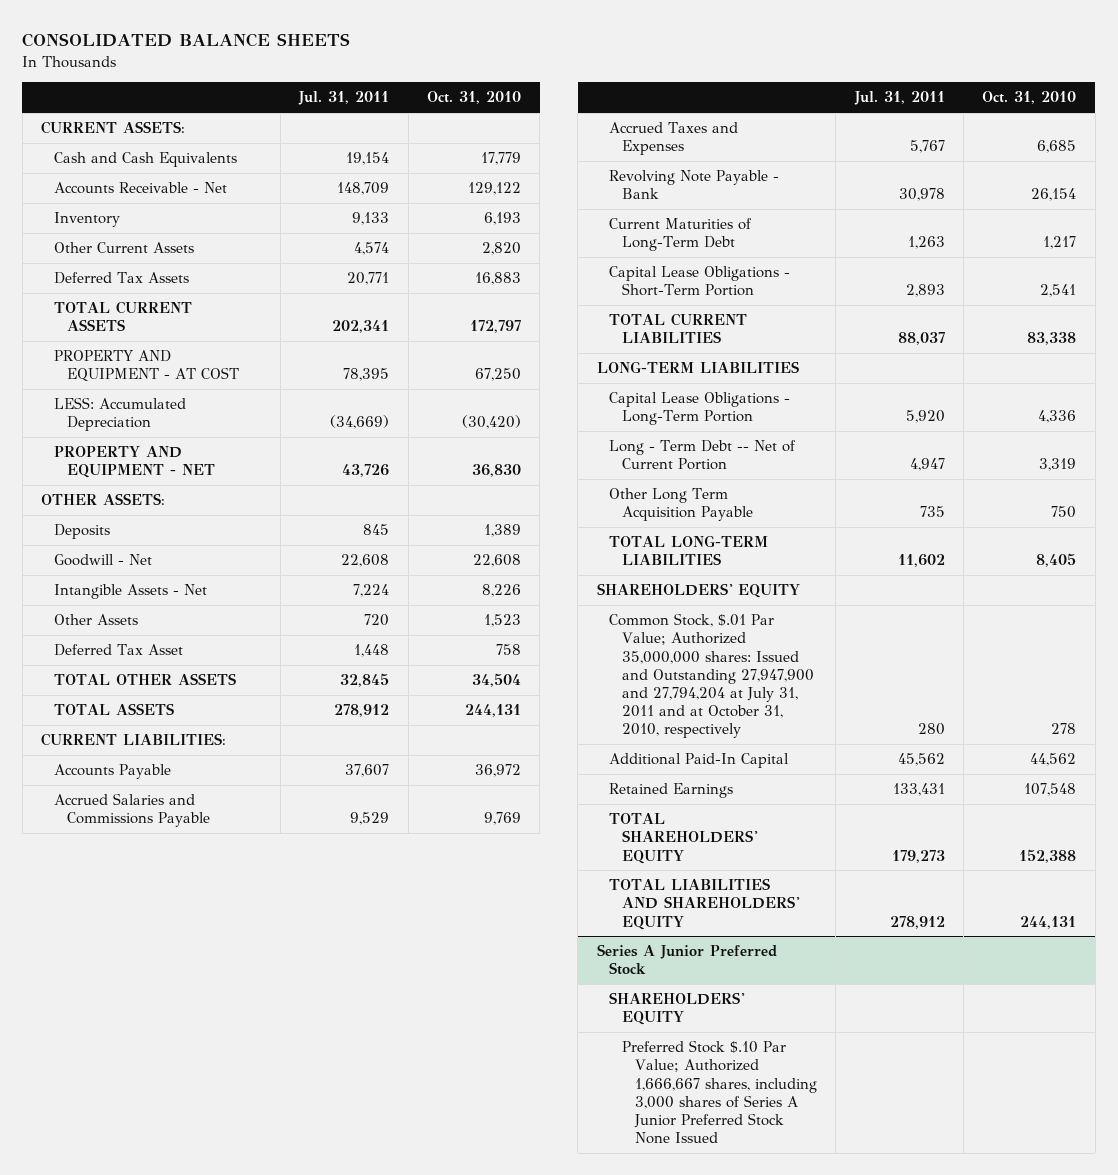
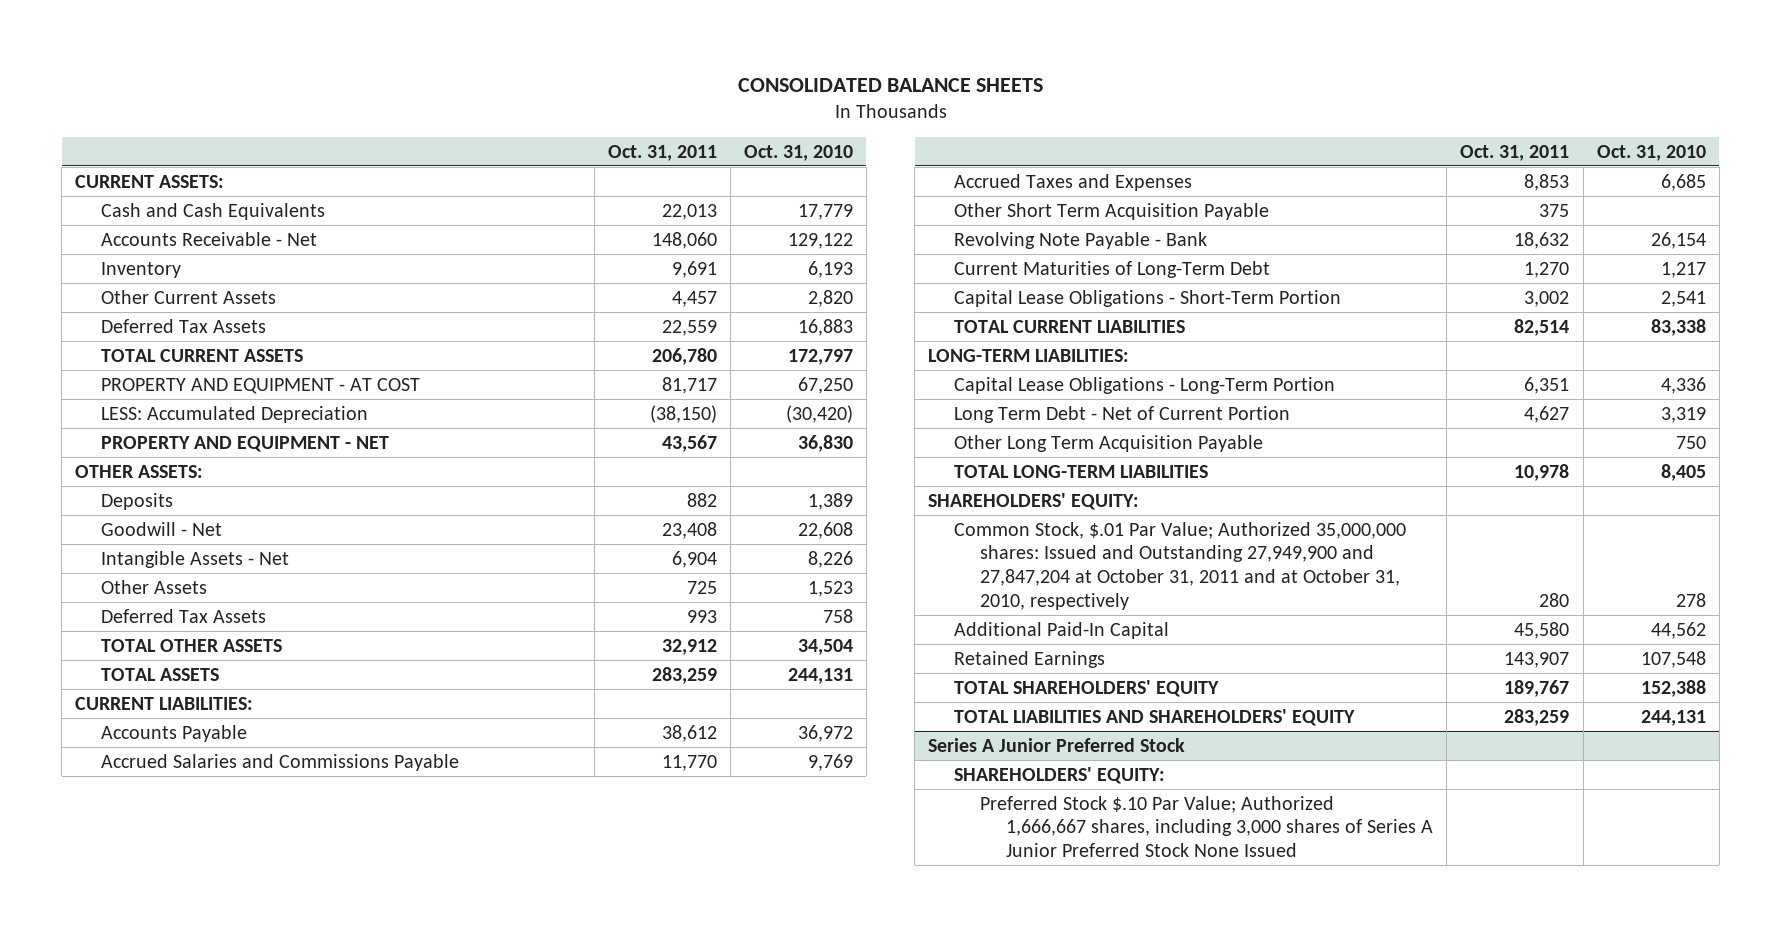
[298,91,390,106] Jul. 31, 2011 -> none
none -> [607,144,717,161] Oct. 31, 2011
[54,644,184,657] Deferred Tax Asset -> [101,608,267,623] Deferred Tax Assets
none -> [954,202,1270,220] Other Short Term Acquisition Payable
[596,361,799,374] LONG-TERM LIABILITIES -> [928,348,1130,362] LONG-TERM LIABILITIES:
[609,440,797,471] Long - Term Debt -- Net of Current Portion -> [954,405,1291,423] Long Term Debt - Net of Current Portion
[596,583,800,599] SHAREHOLDERS' EQUITY -> [928,492,1140,510] SHAREHOLDERS' EQUITY:
[609,613,815,738] Common Stock, $.01 Par Value; Authorized 35,000,000 shares: Issued and Outstanding 27,947,900 and 27,794,204 at July 31, 2011 and at October 31, 2010, respectively -> [954,521,1407,610] Common Stock, $.01 Par Value; Authorized 35,000,000 shares: Issued and Outstanding 27,949,900 and 27,847,204 at October 31, 2011 and at October 31, 2010, respectively
[609,992,746,1026] SHAREHOLDERS' EQUITY -> [954,766,1166,784] SHAREHOLDERS' EQUITY:

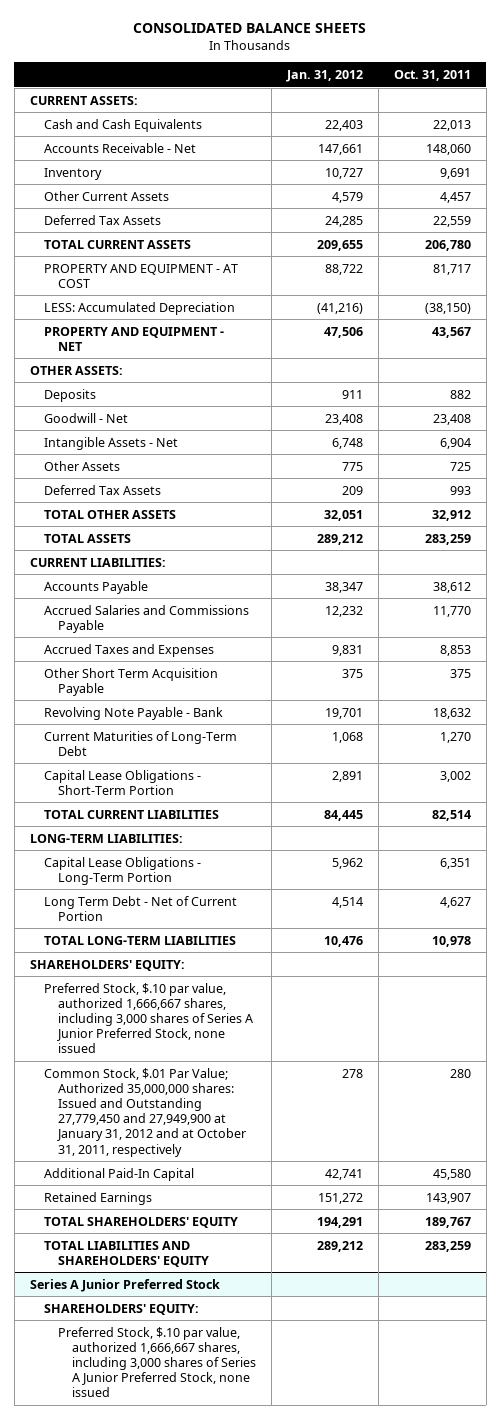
[743,144,853,161] Oct. 31, 2010 -> none
none -> [285,69,363,82] Jan. 31, 2012
[954,434,1264,452] Other Long Term Acquisition Payable -> none
none -> [43,982,253,1054] Preferred Stock, $.10 par value, authorized 1,666,667 shares, including 3,000 shares of Series A Junior Preferred Stock, none issued
[954,521,1407,610] Common Stock, $.01 Par Value; Authorized 35,000,000 shares: Issued and Outstanding 27,949,900 and 27,847,204 at October 31, 2011 and at October 31, 2010, respectively -> [43,1067,246,1157] Common Stock, $.01 Par Value; Authorized 35,000,000 shares: Issued and Outstanding 27,779,450 and 27,949,900 at January 31, 2012 and at October 31, 2011, respectively
[980,795,1434,858] Preferred Stock $.10 Par Value; Authorized 1,666,667 shares, including 3,000 shares of Series A Junior Preferred Stock None Issued -> [57,1326,256,1398] Preferred Stock, $.10 par value, authorized 1,666,667 shares, including 3,000 shares of Series A Junior Preferred Stock, none issued

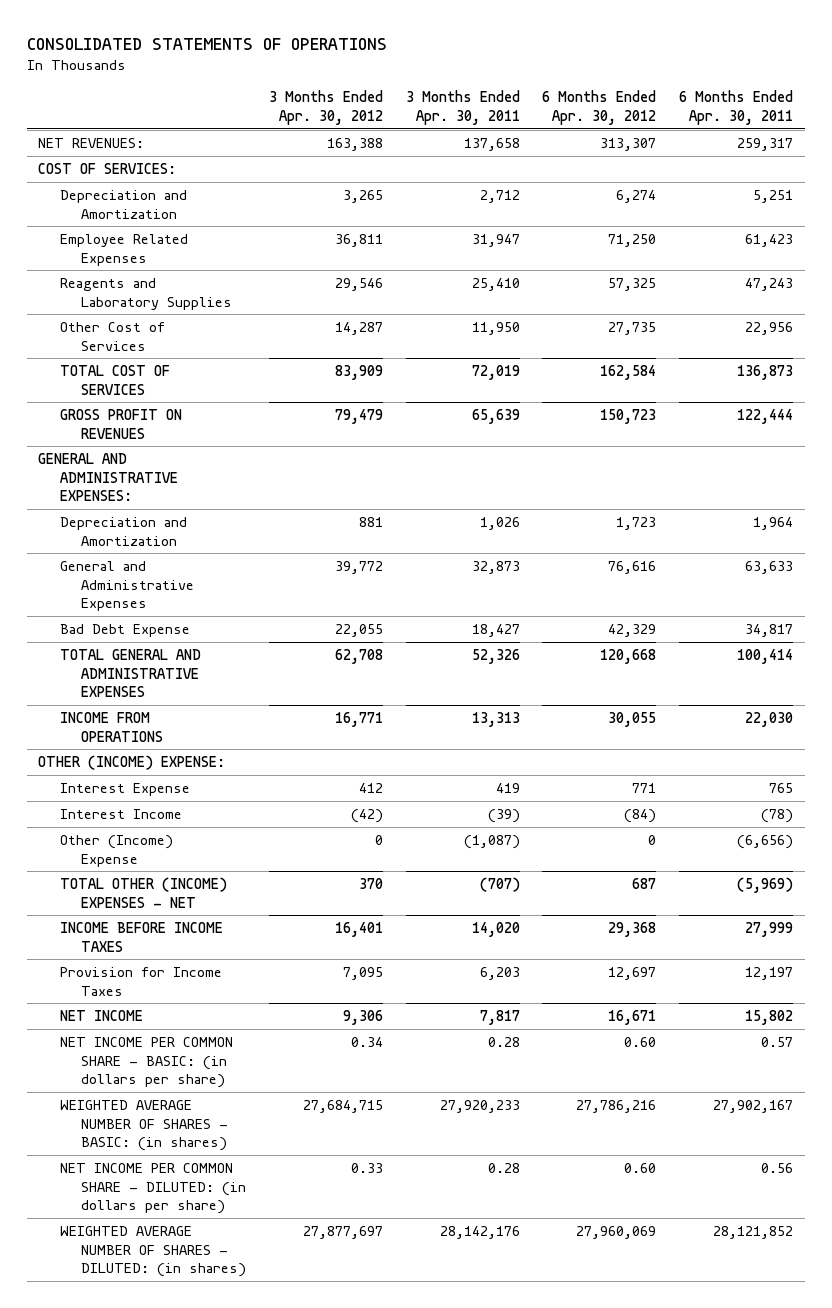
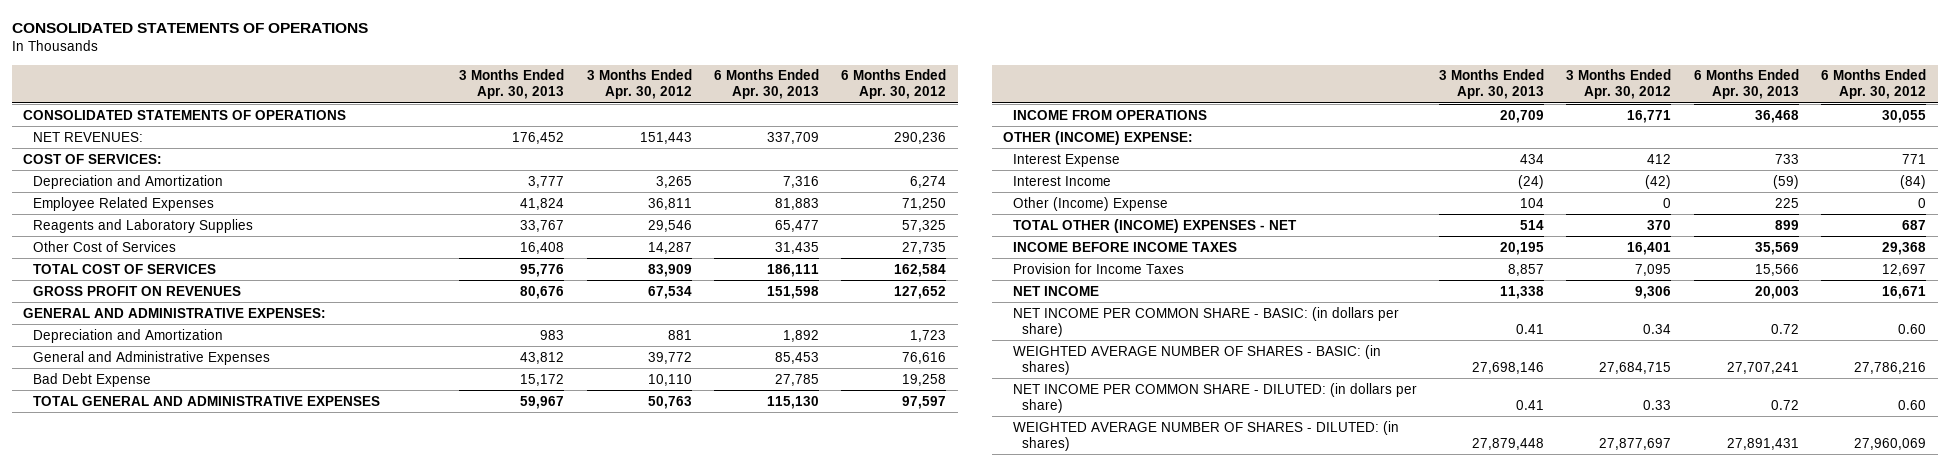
[405,90,520,125] 3 Months Ended Apr. 30, 2011 -> none
[679,90,794,125] 6 Months Ended Apr. 30, 2011 -> none
none -> [459,69,565,100] 3 Months Ended Apr. 30, 2013
none -> [714,69,820,100] 6 Months Ended Apr. 30, 2013
none -> [22,109,346,120] CONSOLIDATED STATEMENTS OF OPERATIONS
[326,137,383,151] 163,388 -> [639,131,692,144] 151,443
[600,137,657,151] 313,307 -> [894,131,947,144] 290,236
[334,408,383,424] 79,479 -> [647,285,692,299] 67,534
[600,408,657,424] 150,723 -> [894,285,947,299] 127,652
[334,623,383,637] 22,055 -> [647,373,692,386] 10,110
[608,623,657,637] 42,329 -> [902,373,947,386] 19,258
[334,648,383,664] 62,708 -> [647,395,692,409] 50,763
[600,648,657,664] 120,668 -> [902,395,947,409] 97,597

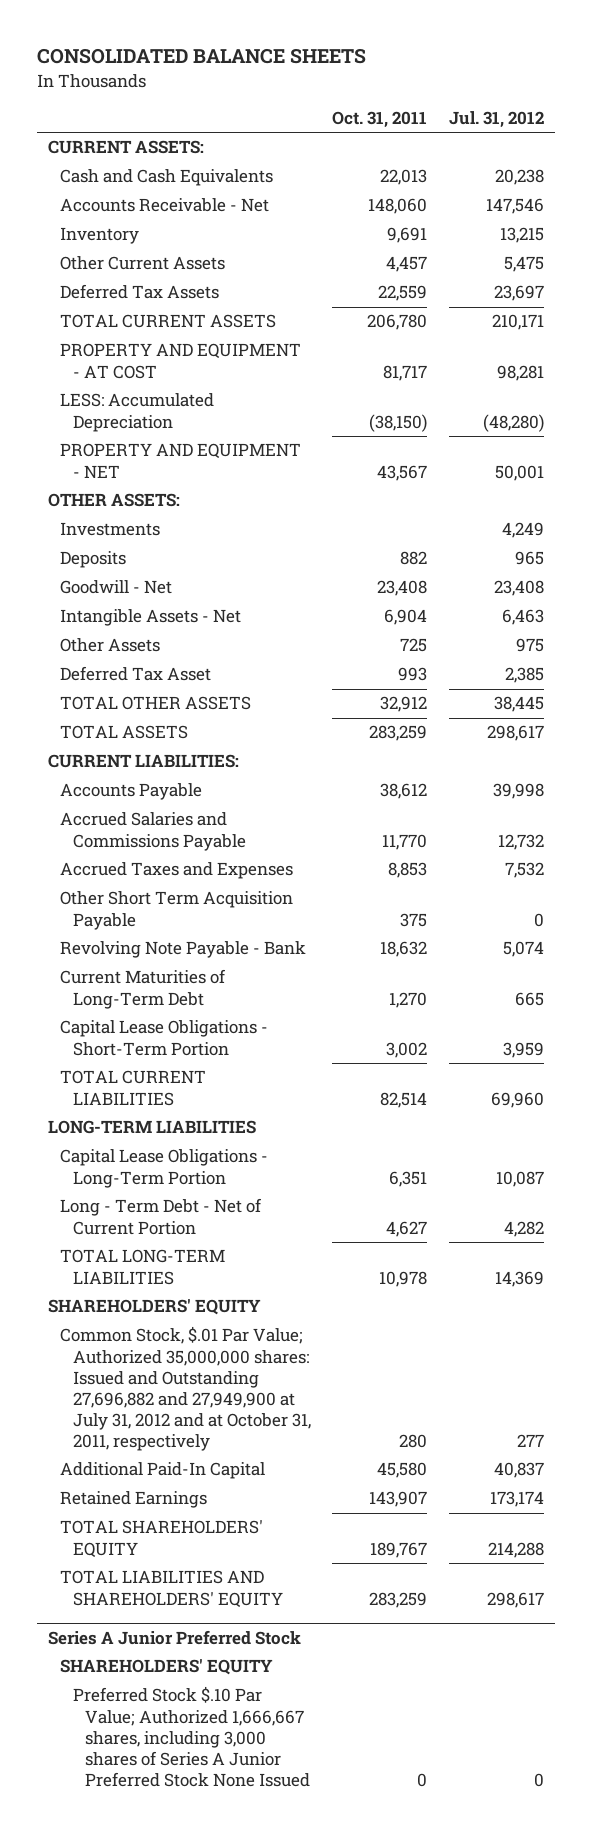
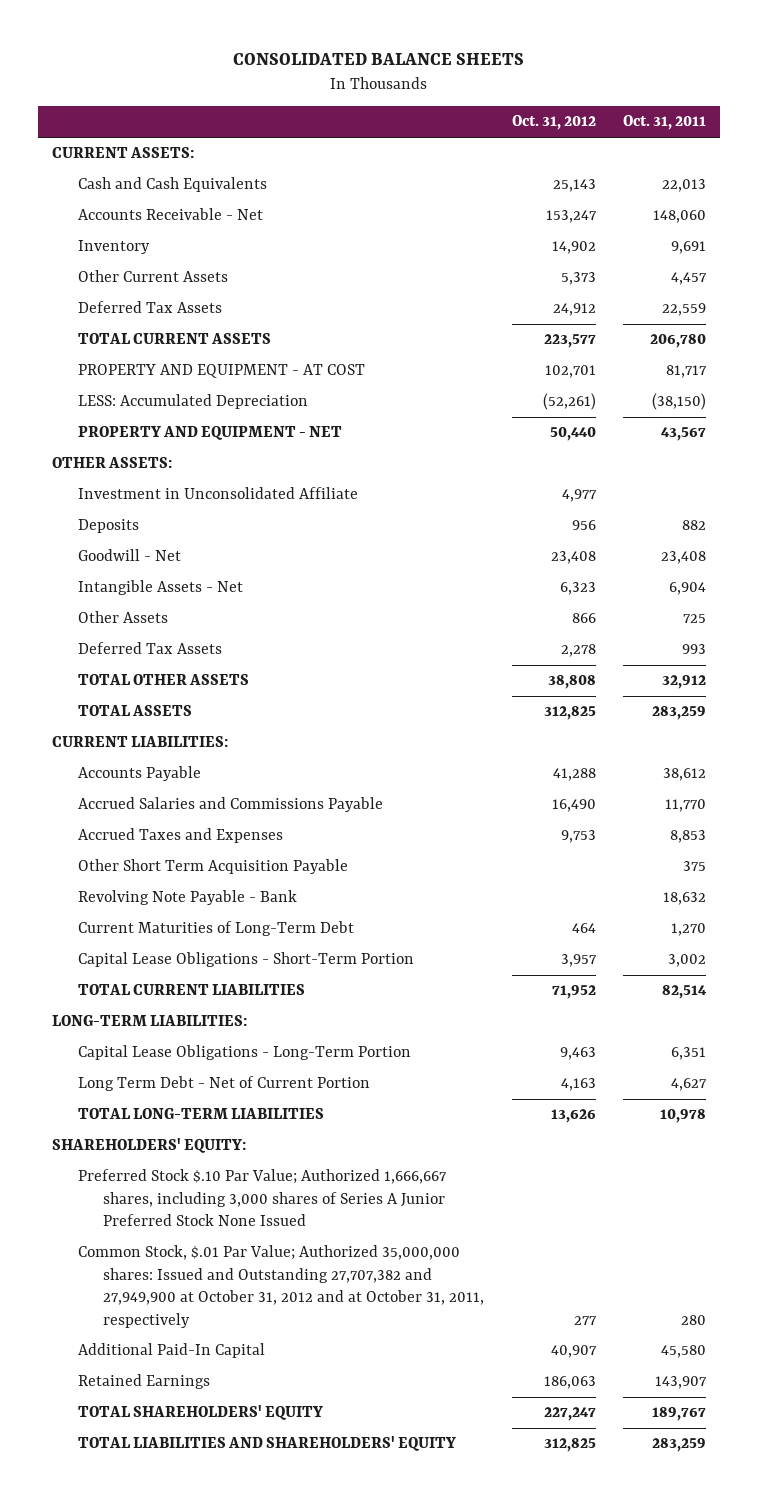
[449,111,545,129] Jul. 31, 2012 -> none
none -> [511,115,596,131] Oct. 31, 2012
[60,522,161,537] Investments -> [77,487,358,500] Investment in Unconsolidated Affiliate
[60,666,212,682] Deferred Tax Asset -> [77,642,222,655] Deferred Tax Assets
[47,1120,256,1135] LONG-TERM LIABILITIES -> [51,1015,247,1027] LONG-TERM LIABILITIES:
[60,1198,263,1235] Long - Term Debt - Net of Current Portion -> [77,1076,370,1092] Long Term Debt - Net of Current Portion
[47,1299,261,1316] SHAREHOLDERS' EQUITY -> [51,1138,246,1154] SHAREHOLDERS' EQUITY:
none -> [77,1169,447,1227] Preferred Stock $.10 Par Value; Authorized 1,666,667 shares, including 3,000 shares of Series A Junior Preferred Stock None Issued
[60,1326,311,1452] Common Stock, $.01 Par Value; Authorized 35,000,000 shares: Issued and Outstanding 27,696,882 and 27,949,900 at July 31, 2012 and at October 31, 2011, respectively -> [77,1245,485,1328] Common Stock, $.01 Par Value; Authorized 35,000,000 shares: Issued and Outstanding 27,707,382 and 27,949,900 at October 31, 2012 and at October 31, 2011, respectively
[47,1630,301,1646] Series A Junior Preferred Stock -> none
[60,1659,274,1676] SHAREHOLDERS' EQUITY -> none
[72,1686,310,1788] Preferred Stock $.10 Par Value; Authorized 1,666,667 shares, including 3,000 shares of Series A Junior Preferred Stock None Issued -> none

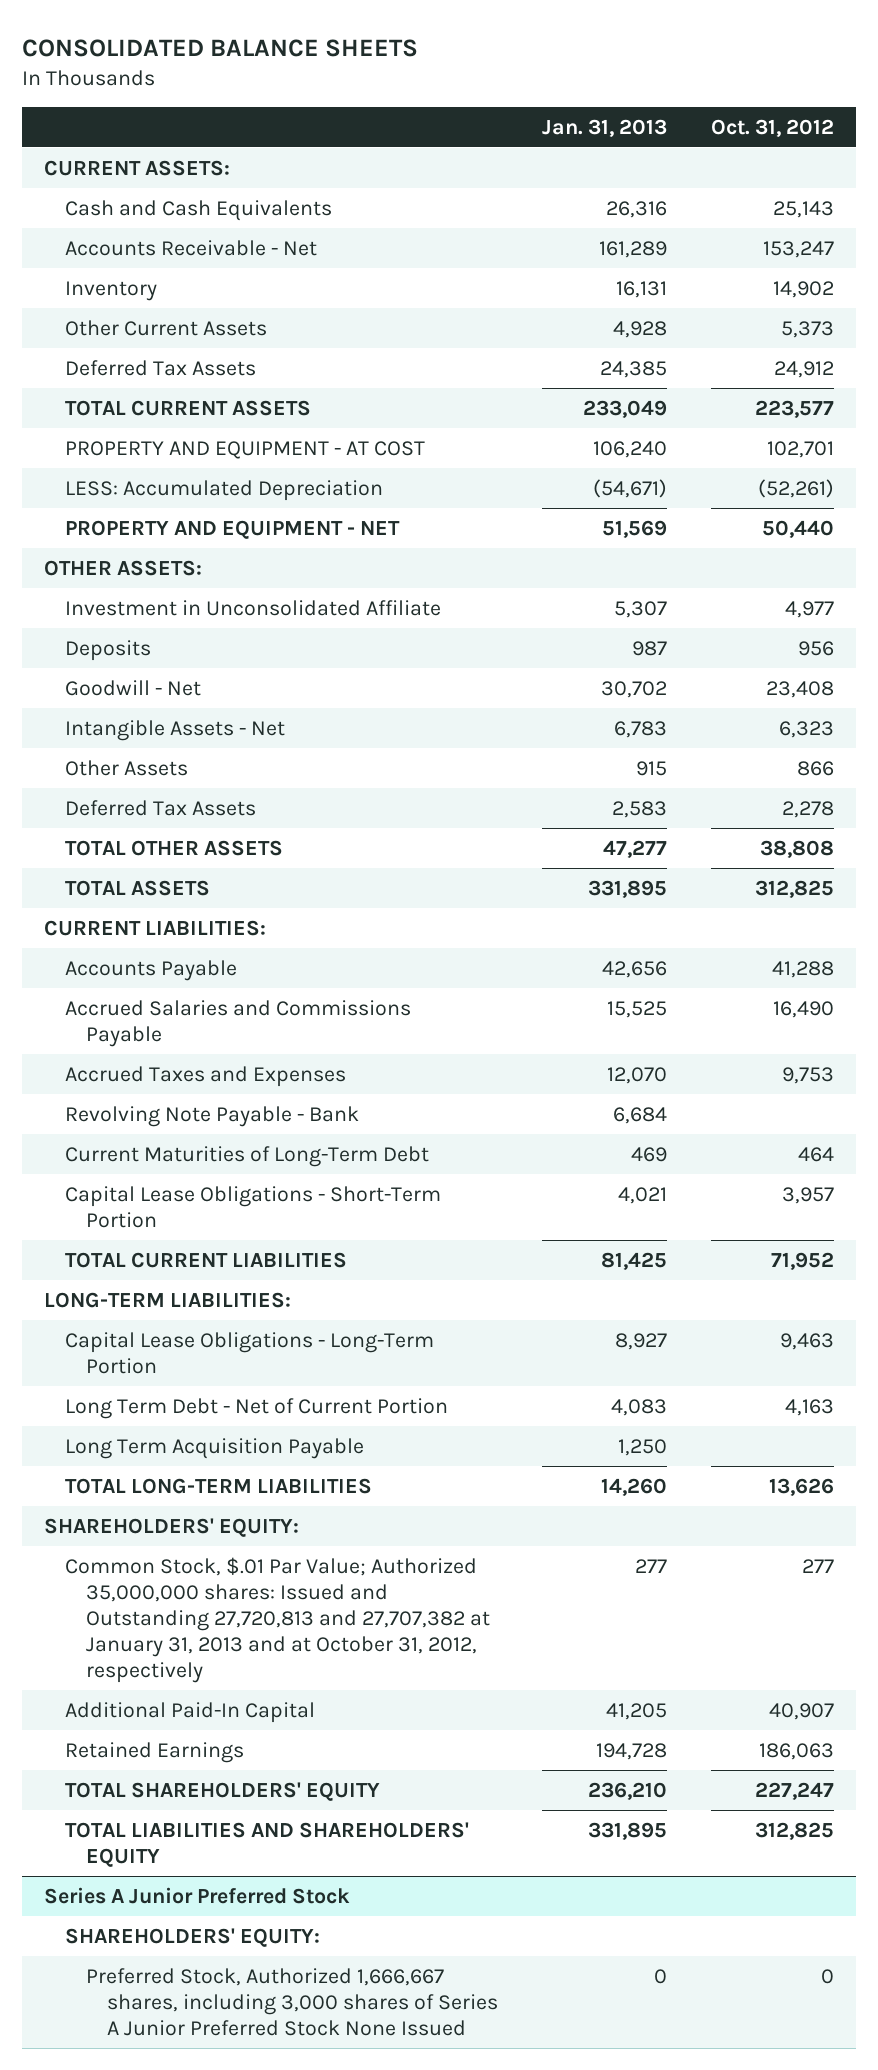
[623,115,707,131] Oct. 31, 2011 -> none
none -> [541,118,667,137] Jan. 31, 2013
[77,859,348,875] Other Short Term Acquisition Payable -> none
none -> [65,1437,365,1459] Long Term Acquisition Payable
[77,1169,447,1227] Preferred Stock $.10 Par Value; Authorized 1,666,667 shares, including 3,000 shares of Series A Junior Preferred Stock None Issued -> none
[77,1245,485,1328] Common Stock, $.01 Par Value; Authorized 35,000,000 shares: Issued and Outstanding 27,707,382 and 27,949,900 at October 31, 2012 and at October 31, 2011, respectively -> [65,1556,491,1683] Common Stock, $.01 Par Value; Authorized 35,000,000 shares: Issued and Outstanding 27,720,813 and 27,707,382 at January 31, 2013 and at October 31, 2012, respectively
none -> [44,1886,351,1904] Series A Junior Preferred Stock
none -> [65,1927,321,1947] SHAREHOLDERS' EQUITY:
none -> [86,1967,499,2036] Preferred Stock, Authorized 1,666,667 shares, including 3,000 shares of Series A Junior Preferred Stock None Issued

